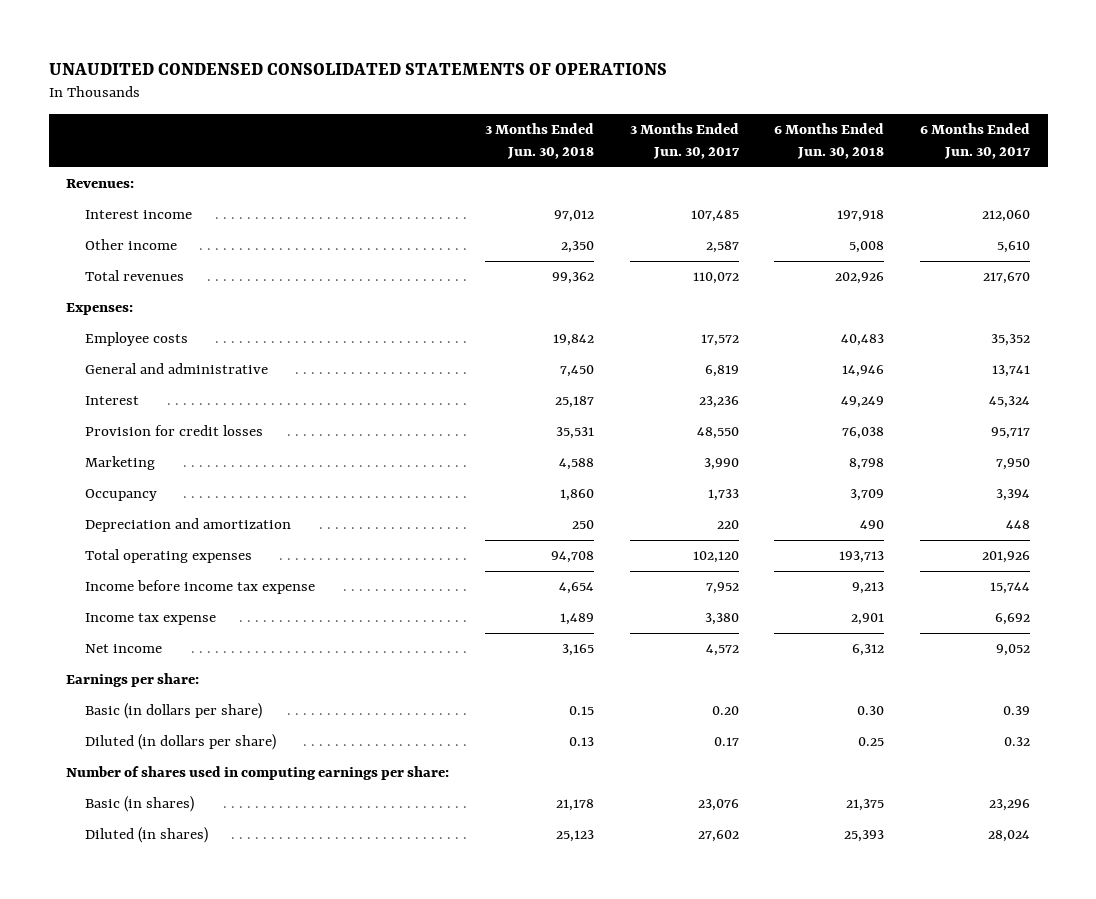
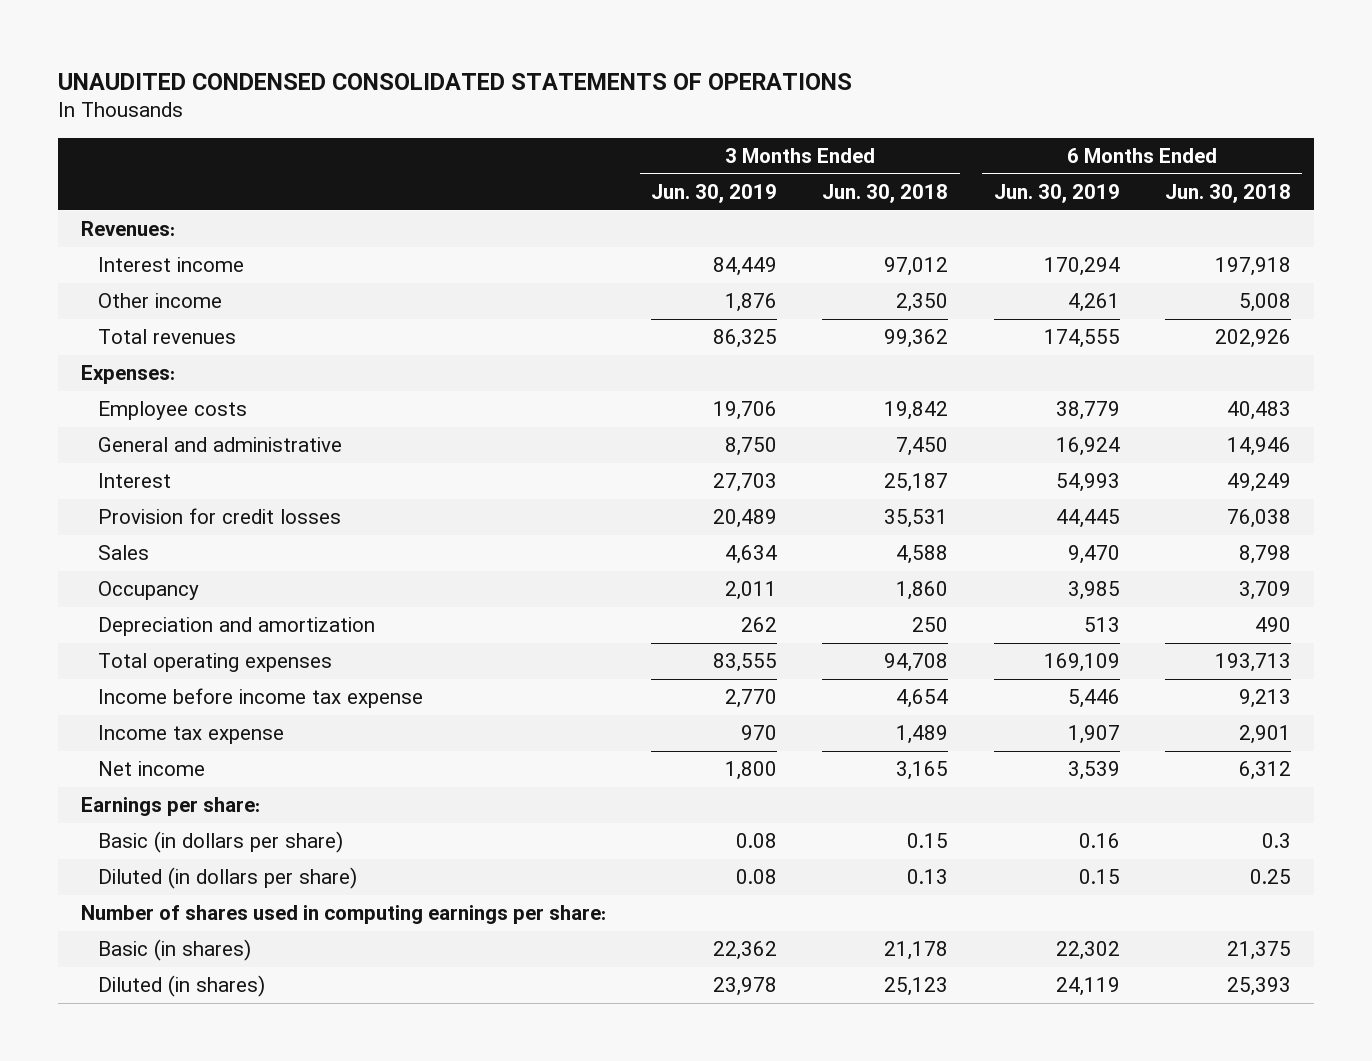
[629,123,740,160] 3 Months Ended Jun. 30, 2017 -> none
[919,123,1031,160] 6 Months Ended Jun. 30, 2017 -> none
none -> [650,184,777,204] Jun. 30, 2019
none -> [993,184,1120,204] Jun. 30, 2019
[85,456,156,471] Marketing -> [98,545,150,561] Sales
[857,706,885,716] 0.30 -> [1261,833,1291,849] 0.3

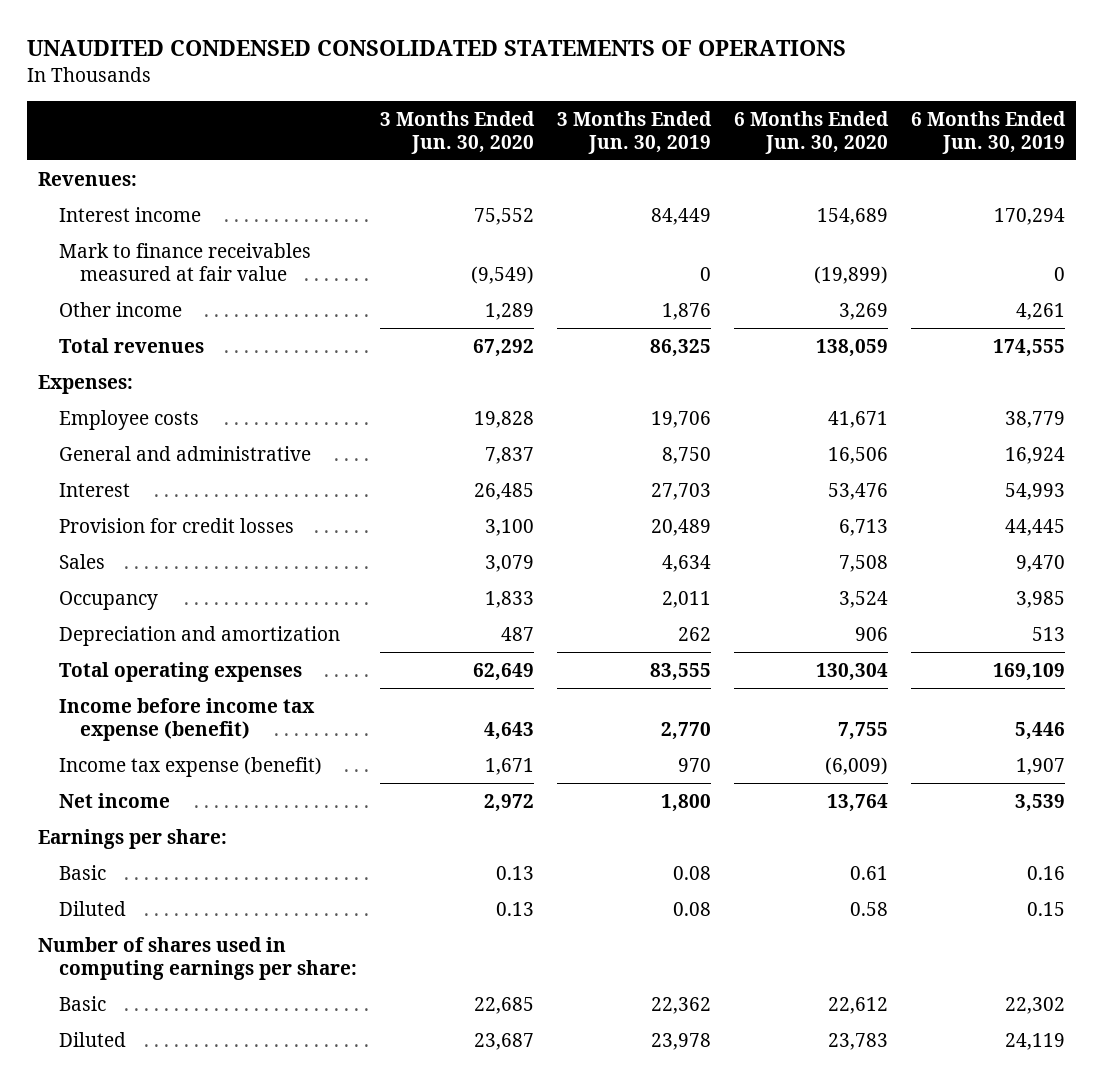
[822,184,949,204] Jun. 30, 2018 -> none
[1164,184,1291,204] Jun. 30, 2018 -> none
none -> [380,110,536,154] 3 Months Ended Jun. 30, 2020
none -> [734,110,890,154] 6 Months Ended Jun. 30, 2020
none -> [59,242,312,281] Mark to finance receivables measured at fair value
[98,688,424,709] Income before income tax expense -> [59,697,316,741] Income before income tax expense (benefit)
[98,725,285,745] Income tax expense -> [59,756,323,777] Income tax expense (benefit)
[98,831,344,854] Basic (in dollars per share) -> [59,864,107,880] Basic
[98,867,358,890] Diluted (in dollars per share) -> [59,900,127,916] Diluted
[98,939,252,962] Basic (in shares) -> [59,995,107,1011] Basic
[98,975,266,998] Diluted (in shares) -> [59,1031,127,1047] Diluted

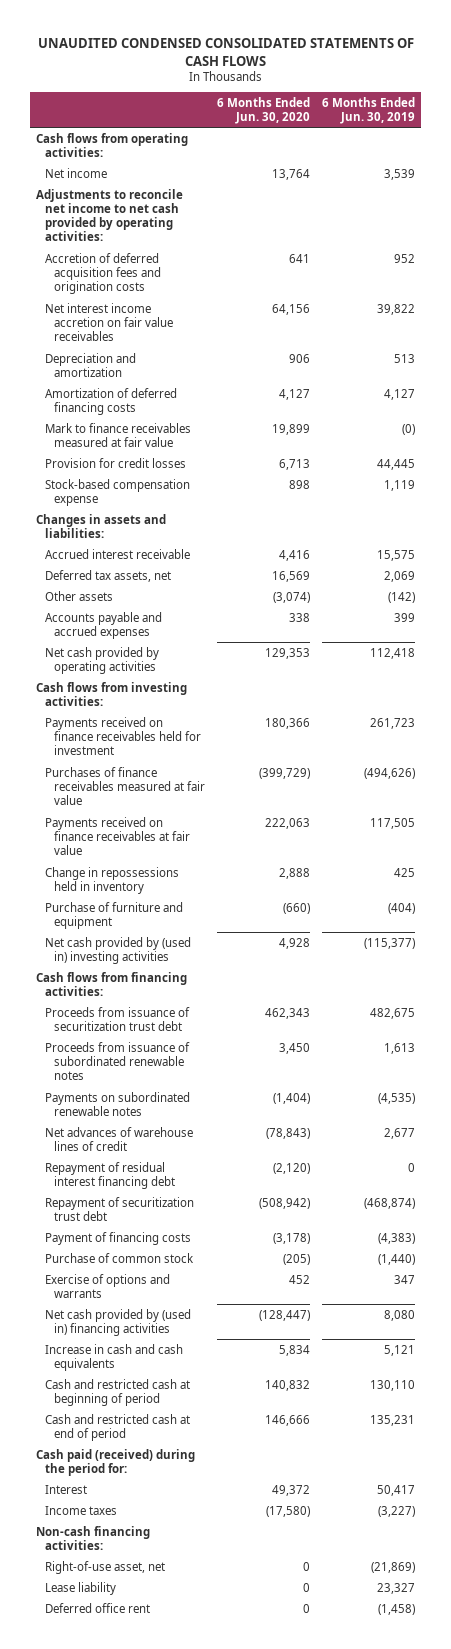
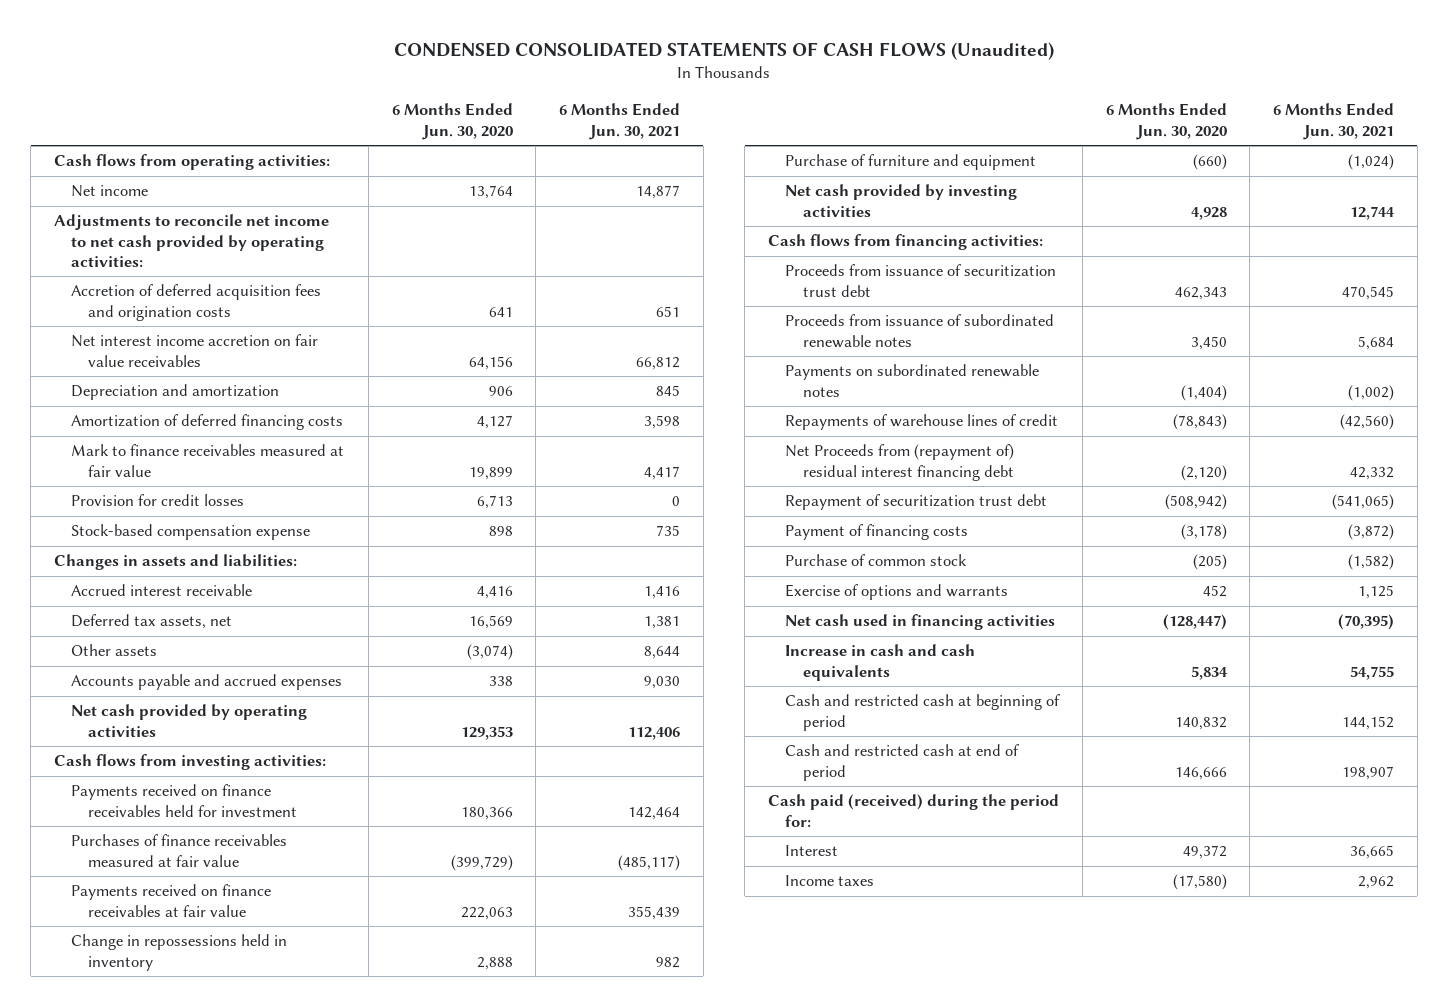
[37,37,414,66] UNAUDITED CONDENSED CONSOLIDATED STATEMENTS OF CASH FLOWS -> [393,42,1054,61] CONDENSED CONSOLIDATED STATEMENTS OF CASH FLOWS (Unaudited)
[321,96,415,124] 6 Months Ended Jun. 30, 2019 -> none
none -> [559,103,681,140] 6 Months Ended Jun. 30, 2021
[45,936,192,964] Net cash provided by (used in) investing activities -> [785,184,1018,217] Net cash provided by investing activities
[45,1126,194,1151] Net advances of warehouse lines of credit -> [785,414,1059,431] Repayments of warehouse lines of credit
[45,1161,175,1189] Repayment of residual interest financing debt -> [785,444,1015,481] Net Proceeds from (repayment of) residual interest financing debt
[45,1308,192,1336] Net cash provided by (used in) financing activities -> [785,614,1056,631] Net cash used in financing activities
[36,1525,151,1550] Non-cash financing activities: -> none
[45,1560,166,1574] Right-of-use asset, net -> none
[45,1581,117,1595] Lease liability -> none
[45,1602,151,1613] Deferred office rent -> none

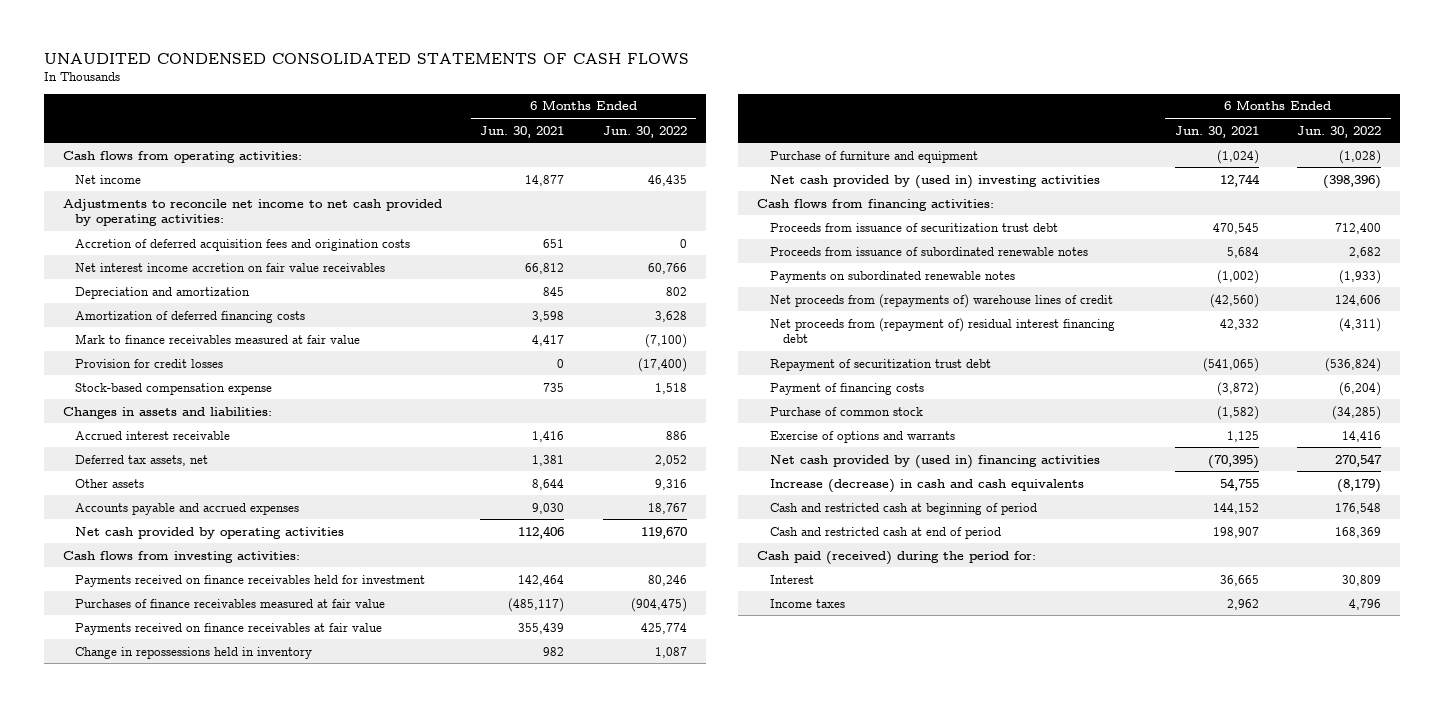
[393,42,1054,61] CONDENSED CONSOLIDATED STATEMENTS OF CASH FLOWS (Unaudited) -> [43,52,689,65] UNAUDITED CONDENSED CONSOLIDATED STATEMENTS OF CASH FLOWS
[391,103,513,140] 6 Months Ended Jun. 30, 2020 -> none
none -> [602,125,687,138] Jun. 30, 2022
[785,184,1018,217] Net cash provided by investing activities -> [769,174,1100,189] Net cash provided by (used in) investing activities
[785,414,1059,431] Repayments of warehouse lines of credit -> [769,293,1113,308] Net proceeds from (repayments of) warehouse lines of credit
[785,444,1015,481] Net Proceeds from (repayment of) residual interest financing debt -> [769,317,1115,344] Net proceeds from (repayment of) residual interest financing debt
[785,614,1056,631] Net cash used in financing activities -> [769,454,1100,469] Net cash provided by (used in) financing activities
[785,644,976,681] Increase in cash and cash equivalents -> [769,478,1084,493] Increase (decrease) in cash and cash equivalents

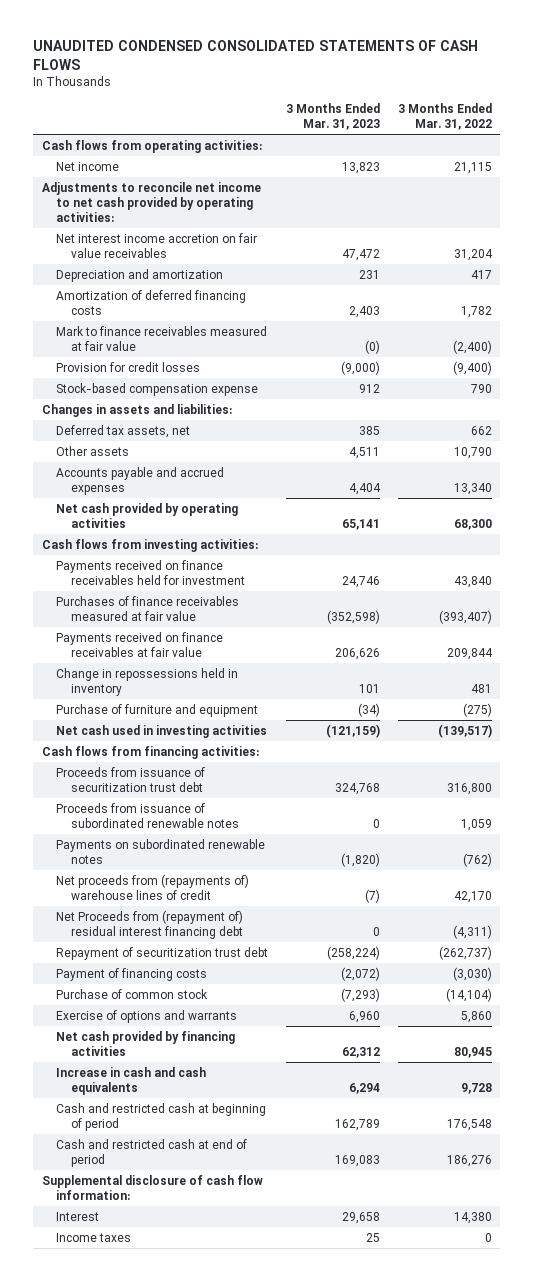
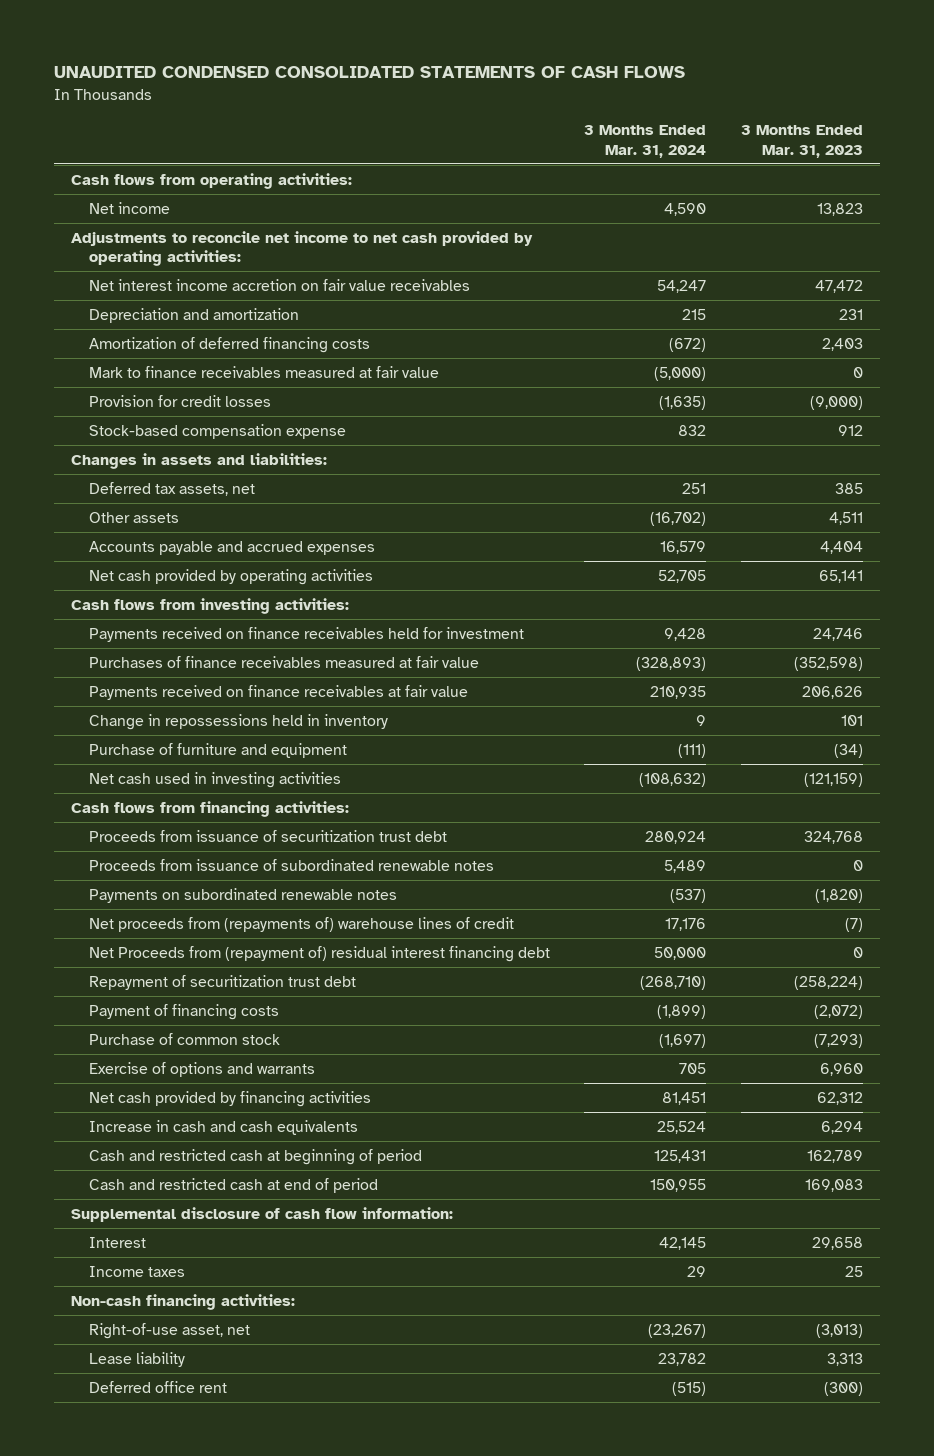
[397,102,492,131] 3 Months Ended Mar. 31, 2022 -> none
none -> [584,125,707,158] 3 Months Ended Mar. 31, 2024
[365,339,381,354] (0) -> [853,366,864,378] 0
none -> [71,1293,296,1310] Non-cash financing activities:
none -> [88,1322,250,1339] Right-of-use asset, net
none -> [88,1351,185,1367] Lease liability
none -> [88,1380,227,1393] Deferred office rent

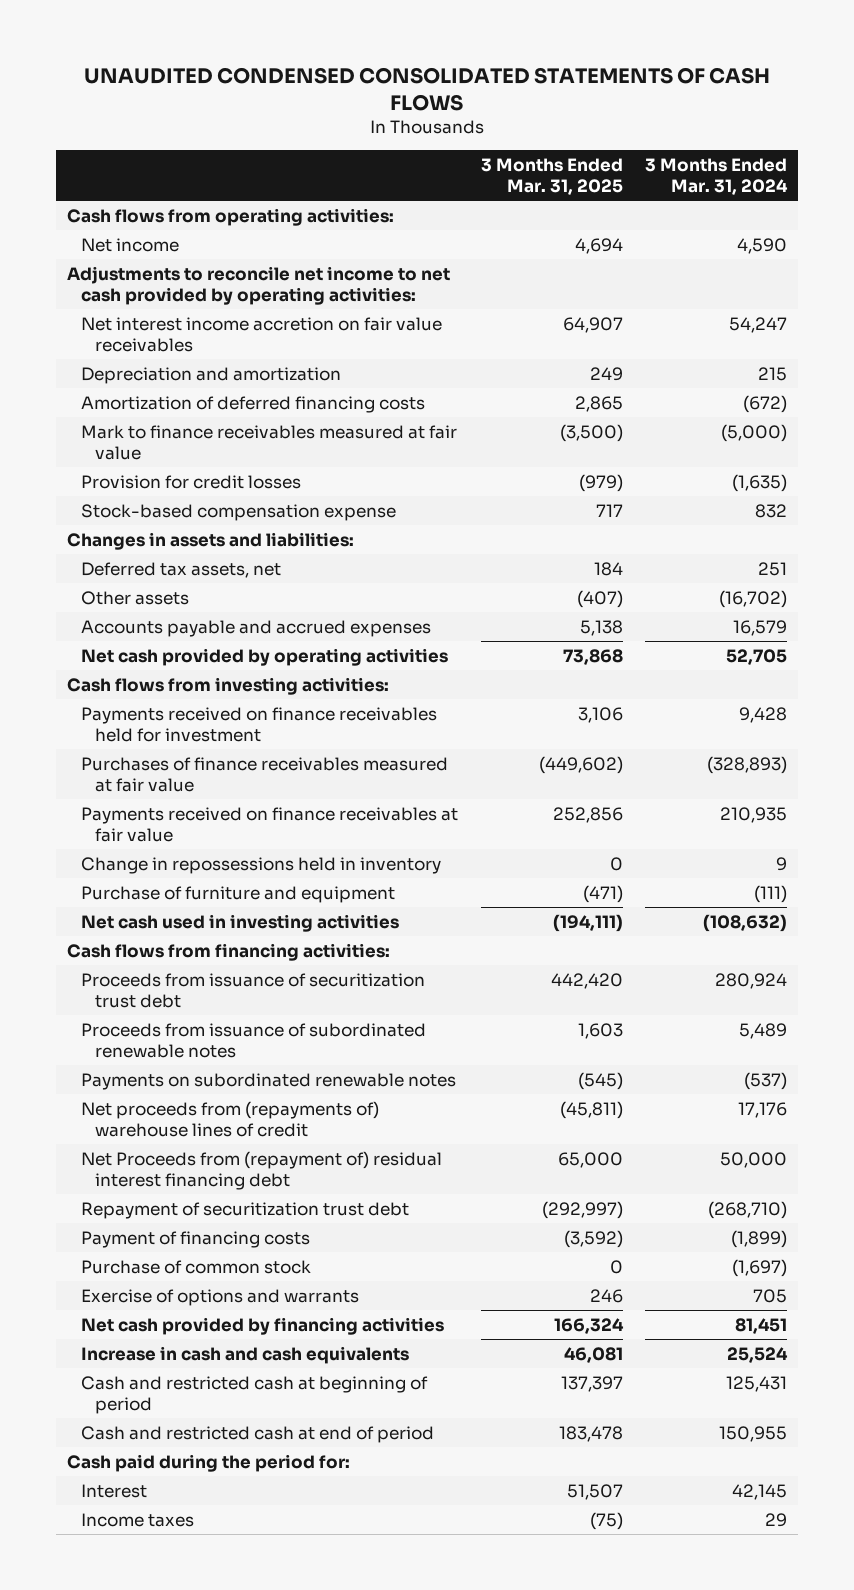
[741,125,864,158] 3 Months Ended Mar. 31, 2023 -> none
none -> [480,158,623,196] 3 Months Ended Mar. 31, 2025
[71,1206,454,1222] Supplemental disclosure of cash flow information: -> none
none -> [67,1453,351,1472] Cash paid during the period for:
[71,1293,296,1310] Non-cash financing activities: -> none
[88,1322,250,1339] Right-of-use asset, net -> none
[88,1351,185,1367] Lease liability -> none
[88,1380,227,1393] Deferred office rent -> none

